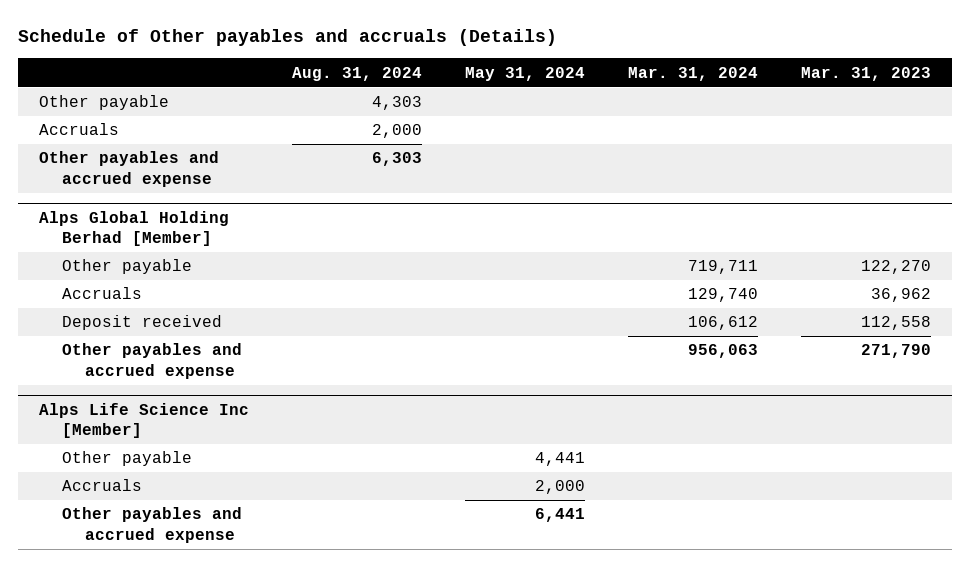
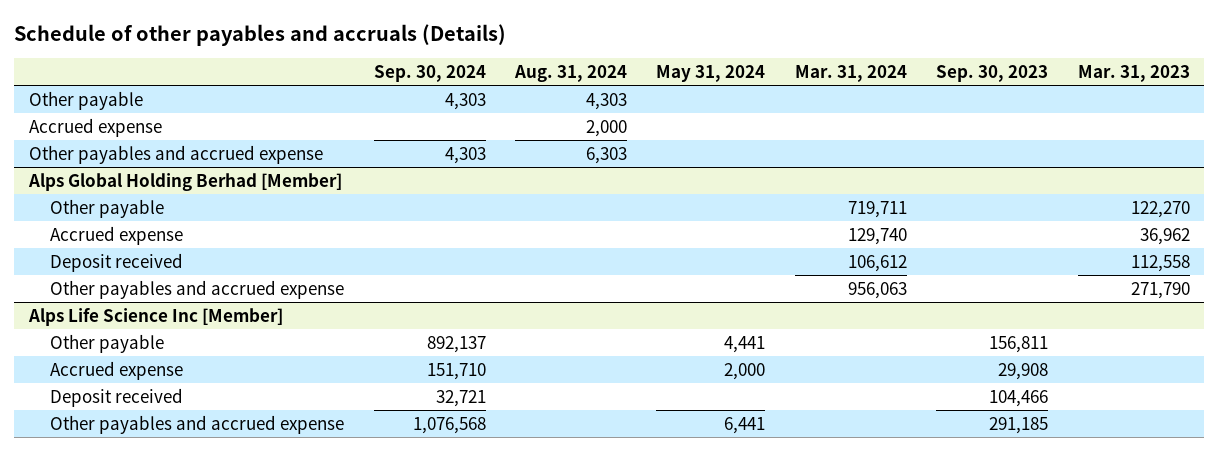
[17,29,557,47] Schedule of Other payables and accruals (Details) -> [14,23,507,46] Schedule of other payables and accruals (Details)
none -> [373,64,486,82] Sep. 30, 2024
none -> [936,64,1049,82] Sep. 30, 2023
[39,123,120,136] Accruals -> [28,117,162,137] Accrued expense
[61,287,142,300] Accruals -> [50,225,184,245] Accrued expense
[61,479,142,492] Accruals -> [50,360,184,380] Accrued expense
none -> [50,387,184,407] Deposit received

